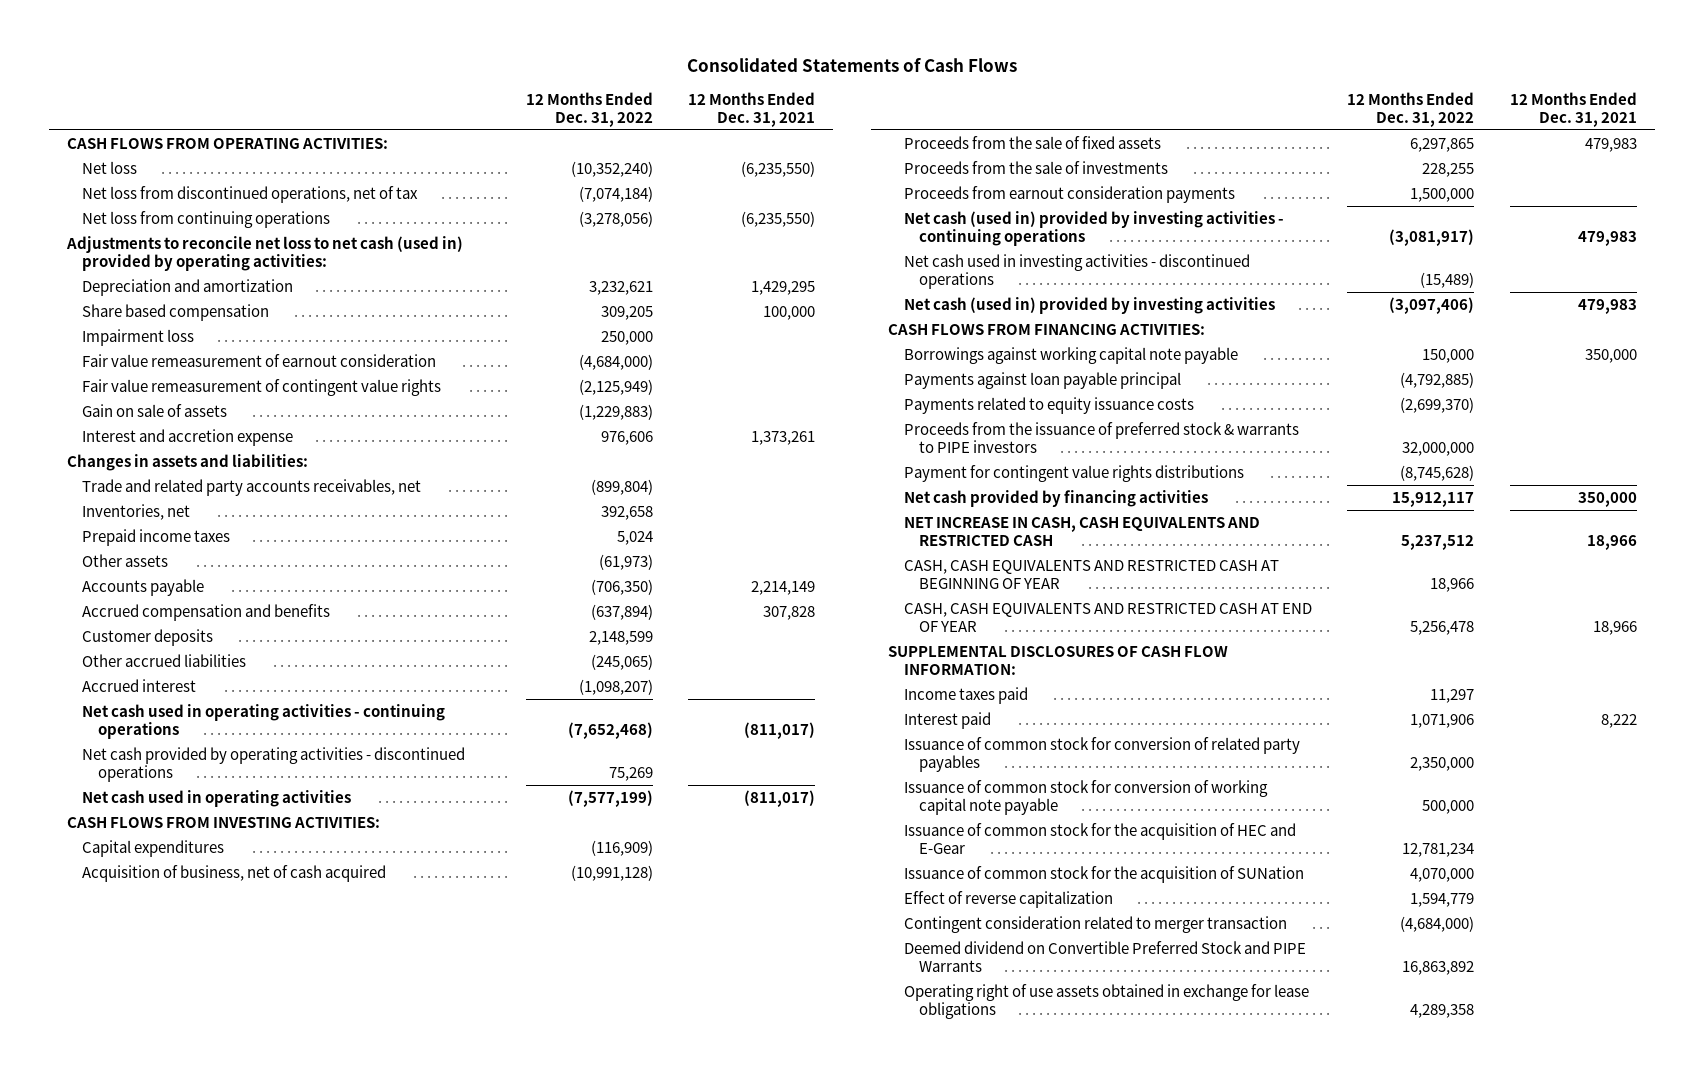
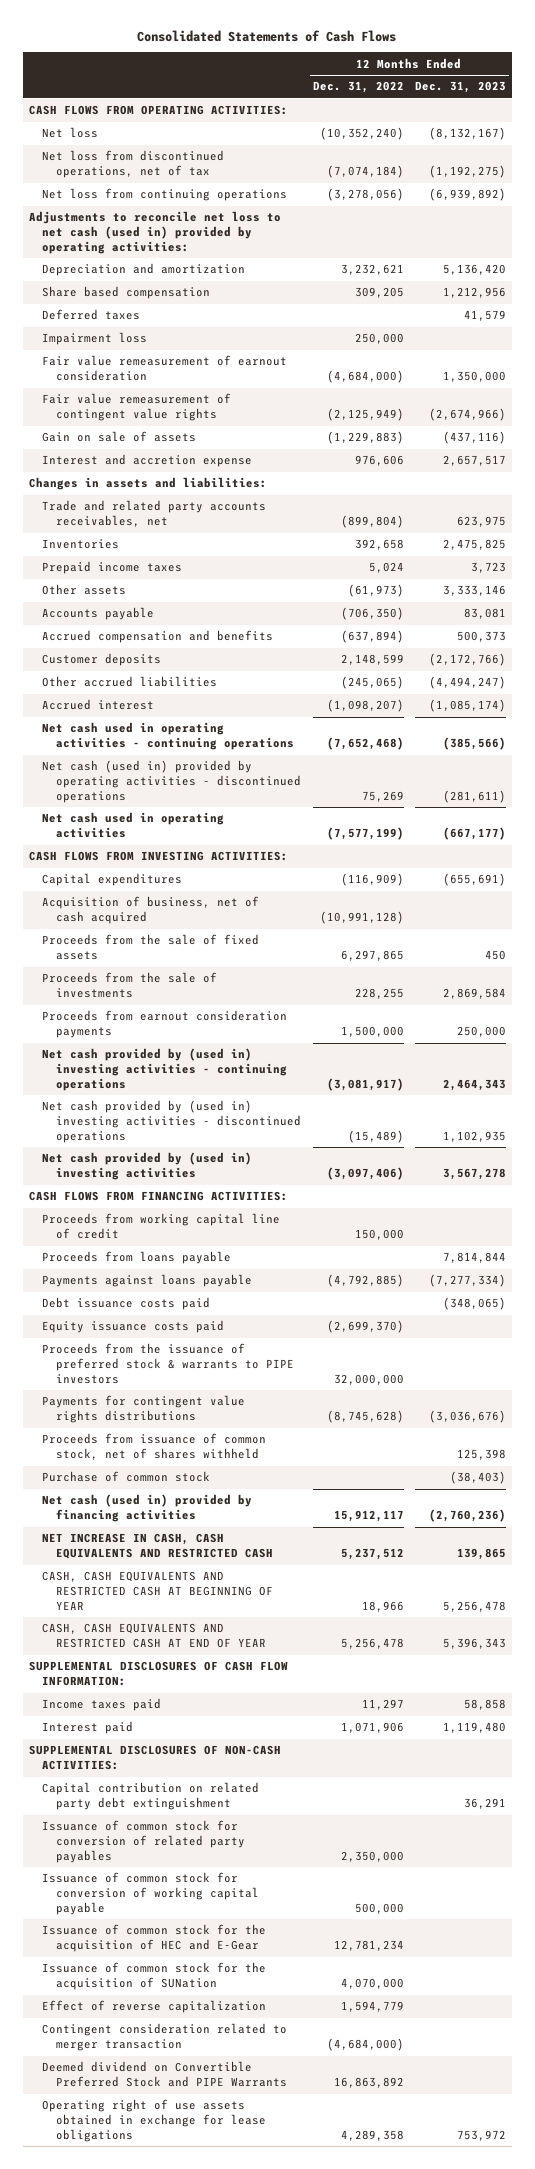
[688,92,816,127] 12 Months Ended Dec. 31, 2021 -> none
none -> [415,81,507,94] Dec. 31, 2023
none -> [42,309,141,321] Deferred taxes
[82,503,191,520] Inventories, net -> [42,539,120,550] Inventories
[82,746,466,782] Net cash provided by operating activities - discontinued operations -> [42,760,302,804] Net cash (used in) provided by operating activities - discontinued operations
[903,210,1284,246] Net cash (used in) provided by investing activities - continuing operations -> [42,1048,288,1092] Net cash provided by (used in) investing activities - continuing operations
[903,253,1250,289] Net cash used in investing activities - discontinued operations -> [42,1100,302,1144] Net cash provided by (used in) investing activities - discontinued operations
[903,296,1275,314] Net cash (used in) provided by investing activities -> [42,1152,253,1181] Net cash provided by (used in) investing activities
[903,346,1238,364] Borrowings against working capital note payable -> [42,1213,281,1240] Proceeds from working capital line of credit
none -> [42,1251,232,1265] Proceeds from loans payable
[903,371,1181,389] Payments against loan payable principal -> [42,1274,253,1288] Payments against loans payable
none -> [42,1297,211,1311] Debt issuance costs paid
[903,396,1194,414] Payments related to equity issuance costs -> [42,1320,225,1334] Equity issuance costs paid
[903,464,1244,482] Payment for contingent value rights distributions -> [42,1395,246,1424] Payments for contingent value rights distributions
none -> [42,1433,267,1461] Proceeds from issuance of common stock, net of shares withheld
none -> [42,1471,211,1483] Purchase of common stock
[903,489,1208,507] Net cash provided by financing activities -> [42,1494,253,1523] Net cash (used in) provided by financing activities
none -> [28,1745,281,1771] SUPPLEMENTAL DISCLOSURES OF NON-CASH ACTIVITIES:
none -> [42,1782,260,1811] Capital contribution on related party debt extinguishment
[903,779,1268,815] Issuance of common stock for conversion of working capital note payable -> [42,1872,260,1916] Issuance of common stock for conversion of working capital payable

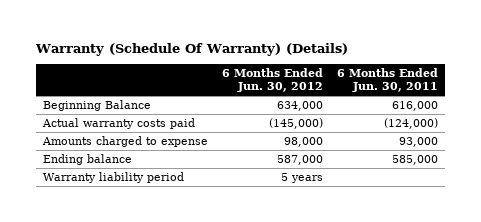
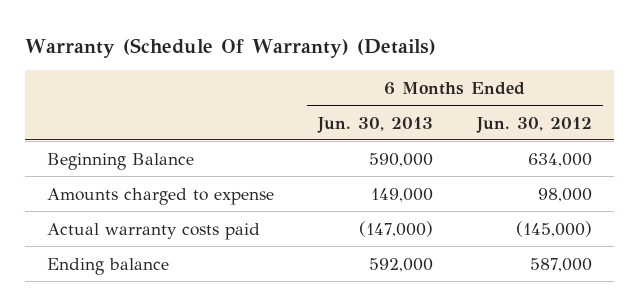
[337,68,439,93] 6 Months Ended Jun. 30, 2011 -> none
none -> [317,116,434,133] Jun. 30, 2013
[41,117,195,129] Actual warranty costs paid -> [47,222,261,240] Actual warranty costs paid
[42,171,184,183] Warranty liability period -> none

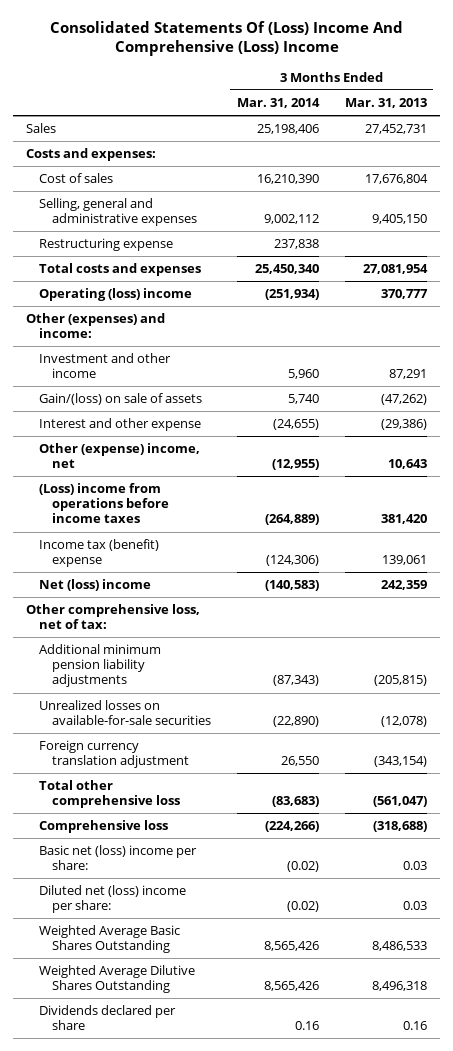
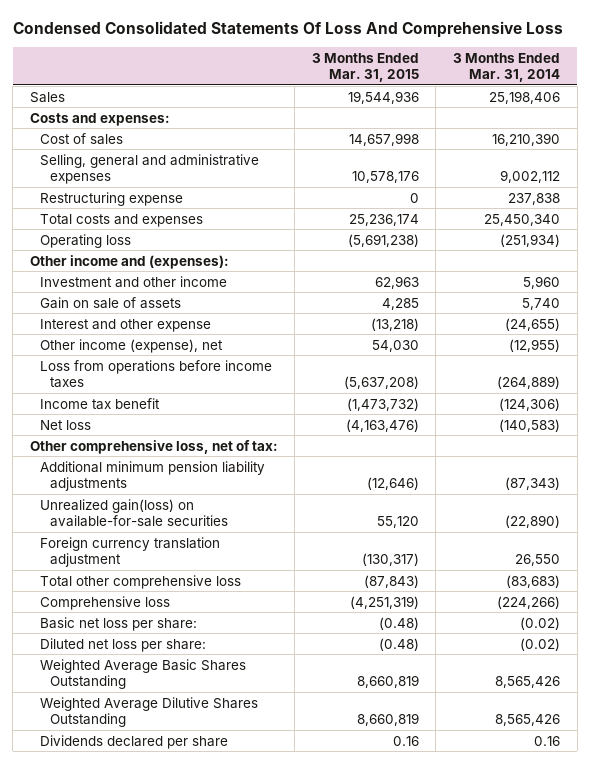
[49,20,403,57] Consolidated Statements Of (Loss) Income And Comprehensive (Loss) Income -> [12,20,563,38] Condensed Consolidated Statements Of Loss And Comprehensive Loss
[344,98,427,109] Mar. 31, 2013 -> none
none -> [311,52,419,83] 3 Months Ended Mar. 31, 2015
[38,288,192,302] Operating (loss) income -> [39,233,131,248] Operating loss
[26,313,166,339] Other (expenses) and income: -> [29,254,229,269] Other income and (expenses):
[38,393,202,406] Gain/(loss) on sale of assets -> [39,296,181,309] Gain on sale of assets
[38,443,200,469] Other (expense) income, net -> [39,338,223,353] Other income (expense), net
[38,483,169,524] (Loss) income from operations before income taxes -> [39,359,272,389] Loss from operations before income taxes
[38,539,159,568] Income tax (benefit) expense -> [39,397,160,410] Income tax benefit
[38,579,151,592] Net (loss) income -> [39,419,91,430] Net loss
[38,700,211,726] Unrealized losses on available-for-sale securities -> [39,498,229,528] Unrealized gain(loss) on available-for-sale securities
[38,845,197,871] Basic net (loss) income per share: -> [39,616,197,631] Basic net loss per share:
[38,885,186,914] Diluted net (loss) income per share: -> [39,637,206,652] Diluted net loss per share:

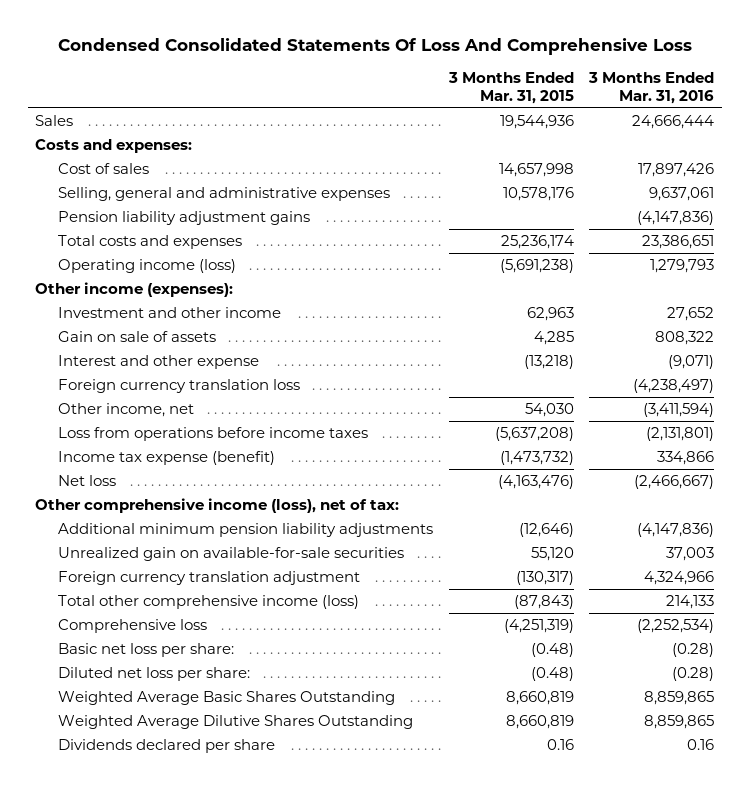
[453,52,561,83] 3 Months Ended Mar. 31, 2014 -> none
none -> [588,71,715,105] 3 Months Ended Mar. 31, 2016
[39,191,183,206] Restructuring expense -> none
none -> [58,210,311,225] Pension liability adjustment gains
[39,233,131,248] Operating loss -> [58,258,237,273] Operating income (loss)
[29,254,229,269] Other income and (expenses): -> [35,281,234,297] Other income (expenses):
none -> [58,378,301,393] Foreign currency translation loss
[39,338,223,353] Other income (expense), net -> [58,402,195,417] Other income, net
[39,397,160,410] Income tax benefit -> [58,450,276,465] Income tax expense (benefit)
[29,439,278,454] Other comprehensive loss, net of tax: -> [35,497,400,513] Other comprehensive income (loss), net of tax:
[39,498,229,528] Unrealized gain(loss) on available-for-sale securities -> [58,546,405,561] Unrealized gain on available-for-sale securities
[39,574,241,589] Total other comprehensive loss -> [58,594,360,609] Total other comprehensive income (loss)

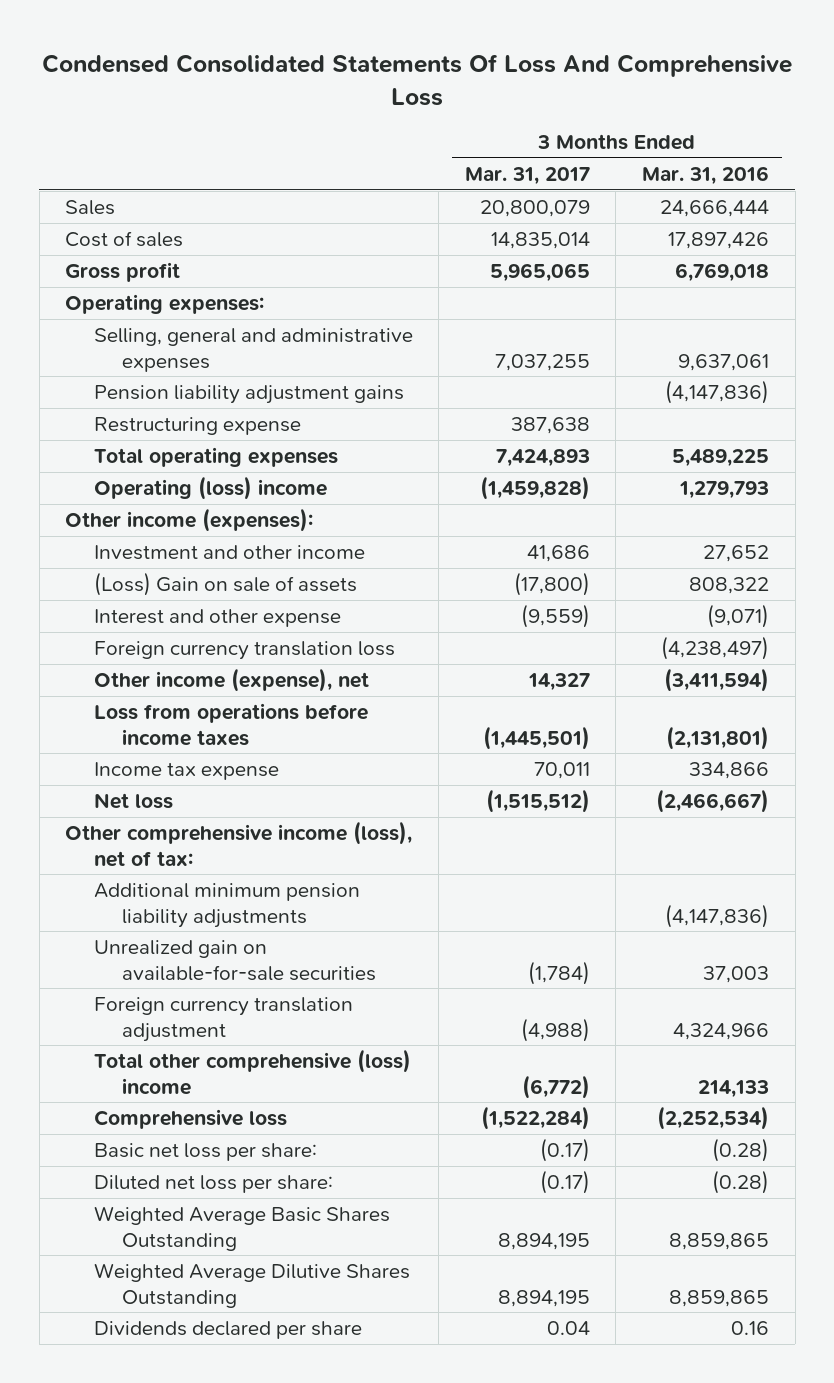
[447,71,574,105] 3 Months Ended Mar. 31, 2015 -> none
none -> [464,166,590,185] Mar. 31, 2017
[35,138,193,153] Costs and expenses: -> none
none -> [65,262,181,283] Gross profit
none -> [65,294,265,315] Operating expenses:
none -> [93,417,301,436] Restructuring expense
[58,234,243,249] Total costs and expenses -> [93,447,338,468] Total operating expenses
[642,234,715,249] 23,386,651 -> [671,449,769,468] 5,489,225
[58,258,237,273] Operating income (loss) -> [93,476,327,501] Operating (loss) income
[58,330,217,342] Gain on sale of assets -> [93,572,357,597] (Loss) Gain on sale of assets
[58,402,195,417] Other income, net -> [93,668,369,693] Other income (expense), net
[58,450,276,465] Income tax expense (benefit) -> [93,762,279,781] Income tax expense
[58,594,360,609] Total other comprehensive income (loss) -> [93,1049,411,1095] Total other comprehensive (loss) income

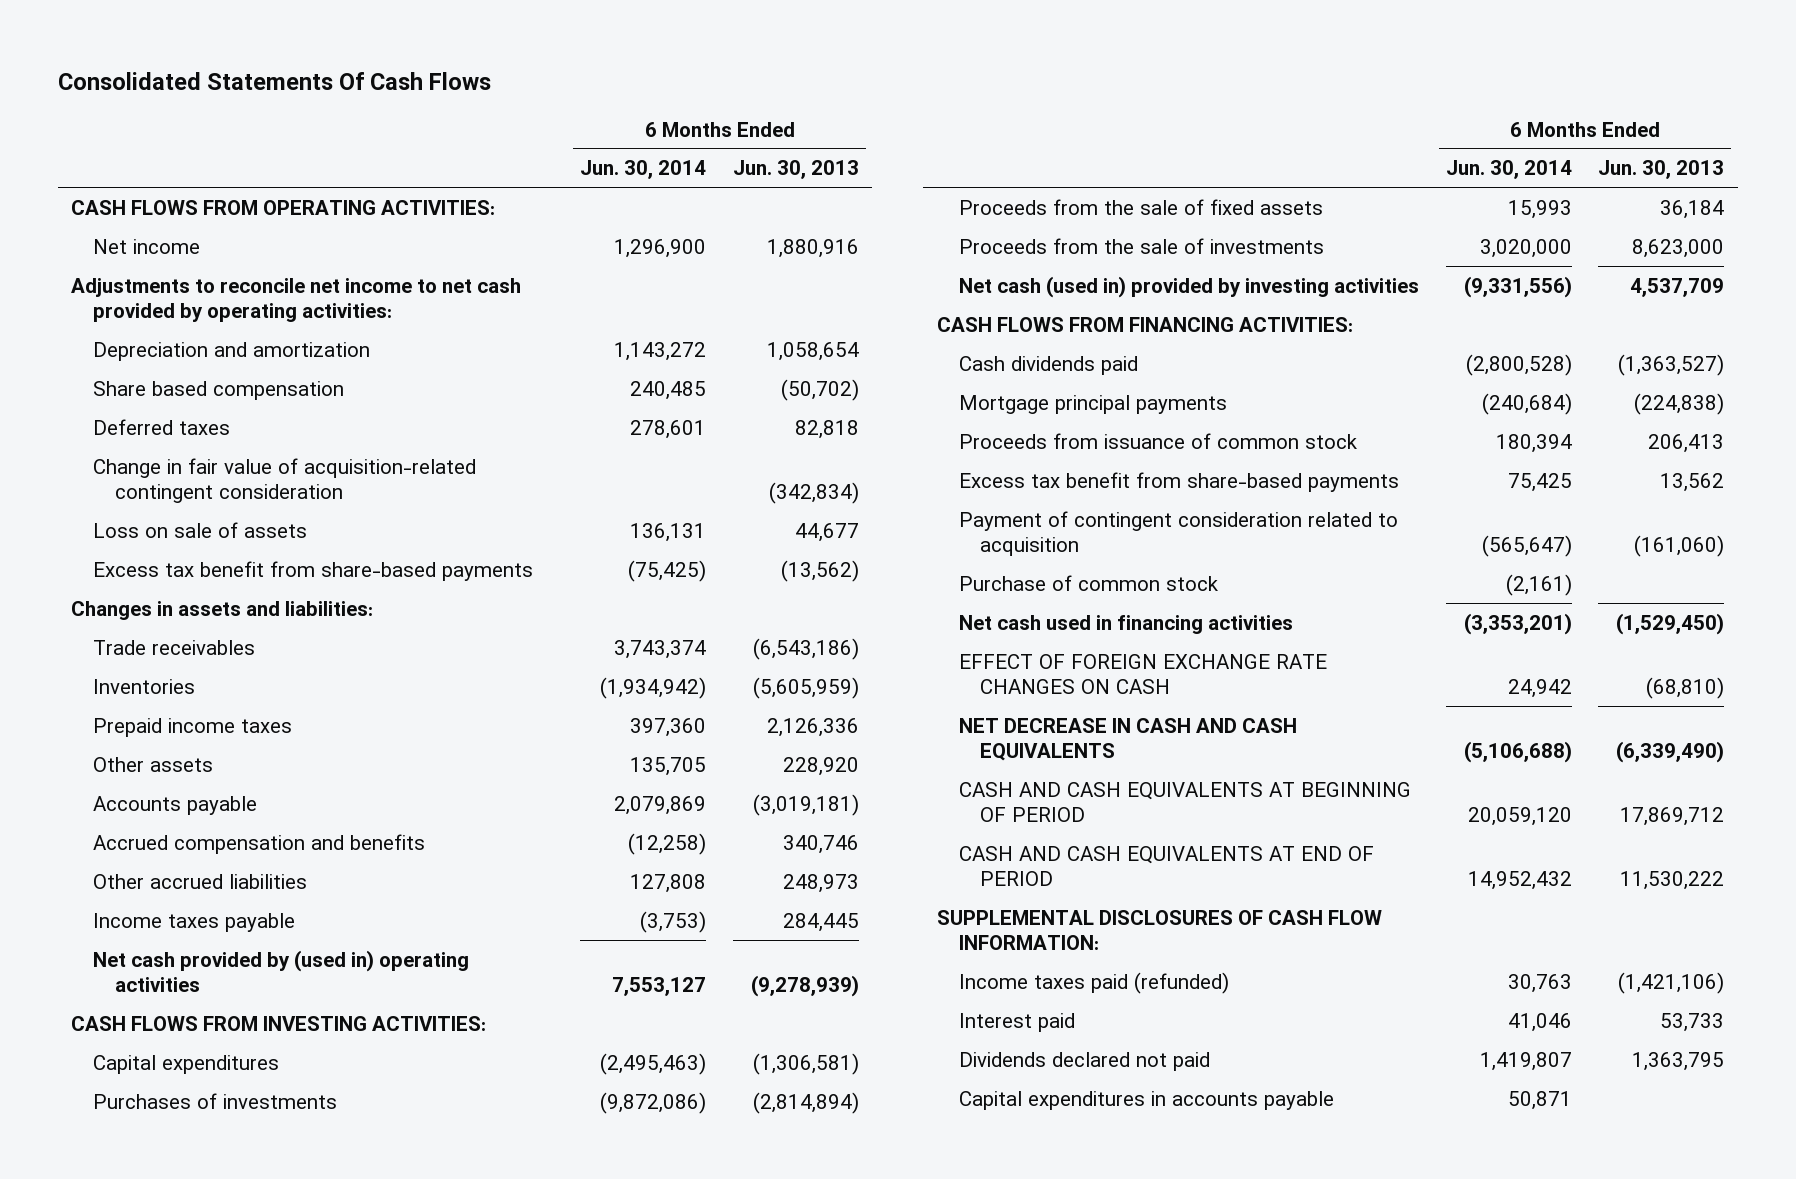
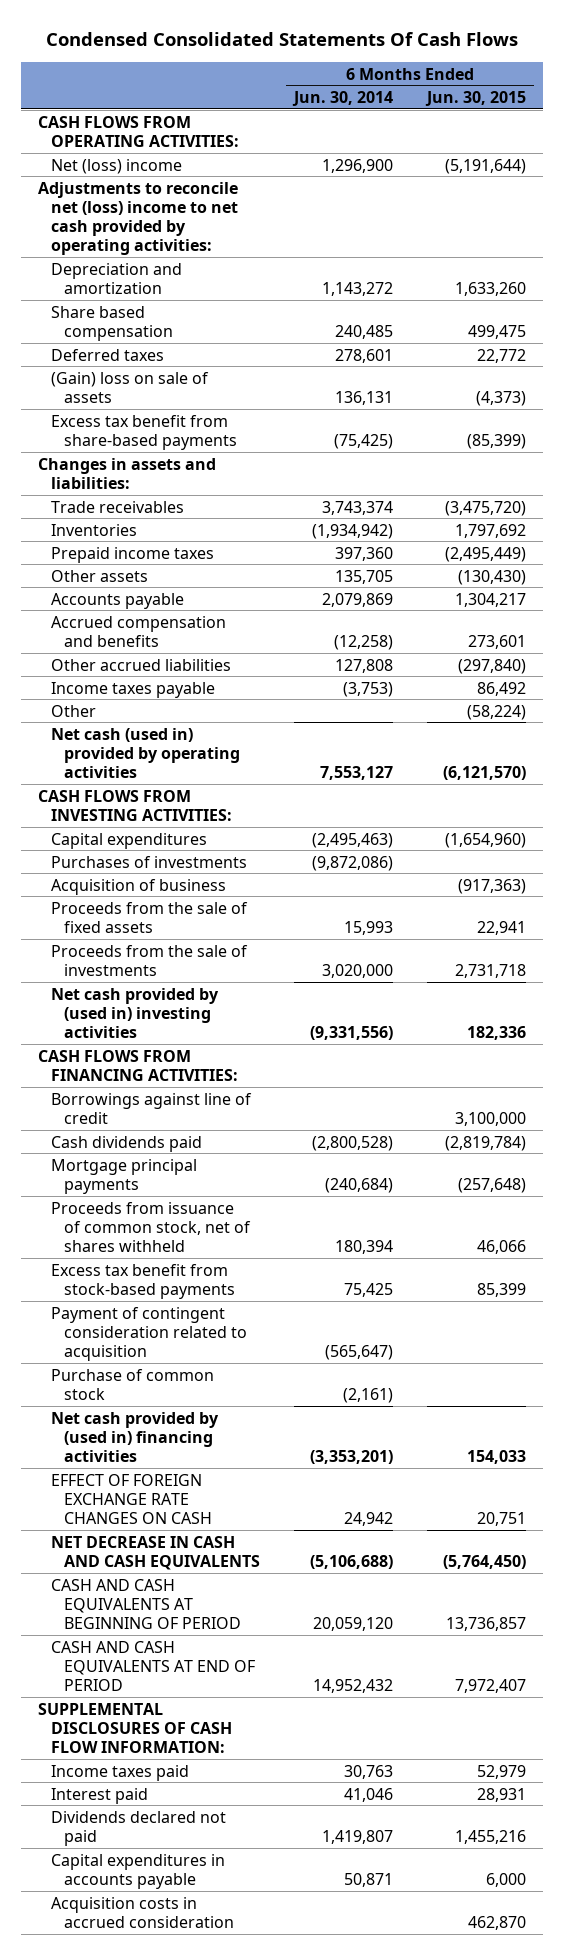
[58,71,492,90] Consolidated Statements Of Cash Flows -> [45,31,518,46] Condensed Consolidated Statements Of Cash Flows
[733,160,860,180] Jun. 30, 2013 -> none
none -> [424,91,526,107] Jun. 30, 2015
[93,238,201,254] Net income -> [51,158,183,174] Net (loss) income
[71,277,522,322] Adjustments to reconcile net income to net cash provided by operating activities: -> [37,181,239,256] Adjustments to reconcile net (loss) income to net cash provided by operating activities:
[93,457,477,503] Change in fair value of acquisition-related contingent consideration -> none
[93,521,308,538] Loss on sale of assets -> [51,371,210,403] (Gain) loss on sale of assets
none -> [51,704,97,717] Other
[93,949,470,992] Net cash provided by (used in) operating activities -> [51,727,241,778] Net cash (used in) provided by operating activities
none -> [51,878,227,895] Acquisition of business
[958,275,1419,298] Net cash (used in) provided by investing activities -> [51,987,220,1038] Net cash provided by (used in) investing activities
none -> [51,1092,253,1124] Borrowings against line of credit
[958,432,1357,449] Proceeds from issuance of common stock -> [51,1201,252,1252] Proceeds from issuance of common stock, net of shares withheld
[958,471,1399,492] Excess tax benefit from share-based payments -> [51,1263,236,1299] Excess tax benefit from stock-based payments
[958,614,1293,634] Net cash used in financing activities -> [51,1411,220,1462] Net cash provided by (used in) financing activities
[958,971,1229,994] Income taxes paid (refunded) -> [51,1764,190,1781] Income taxes paid
none -> [51,1896,235,1928] Acquisition costs in accrued consideration

